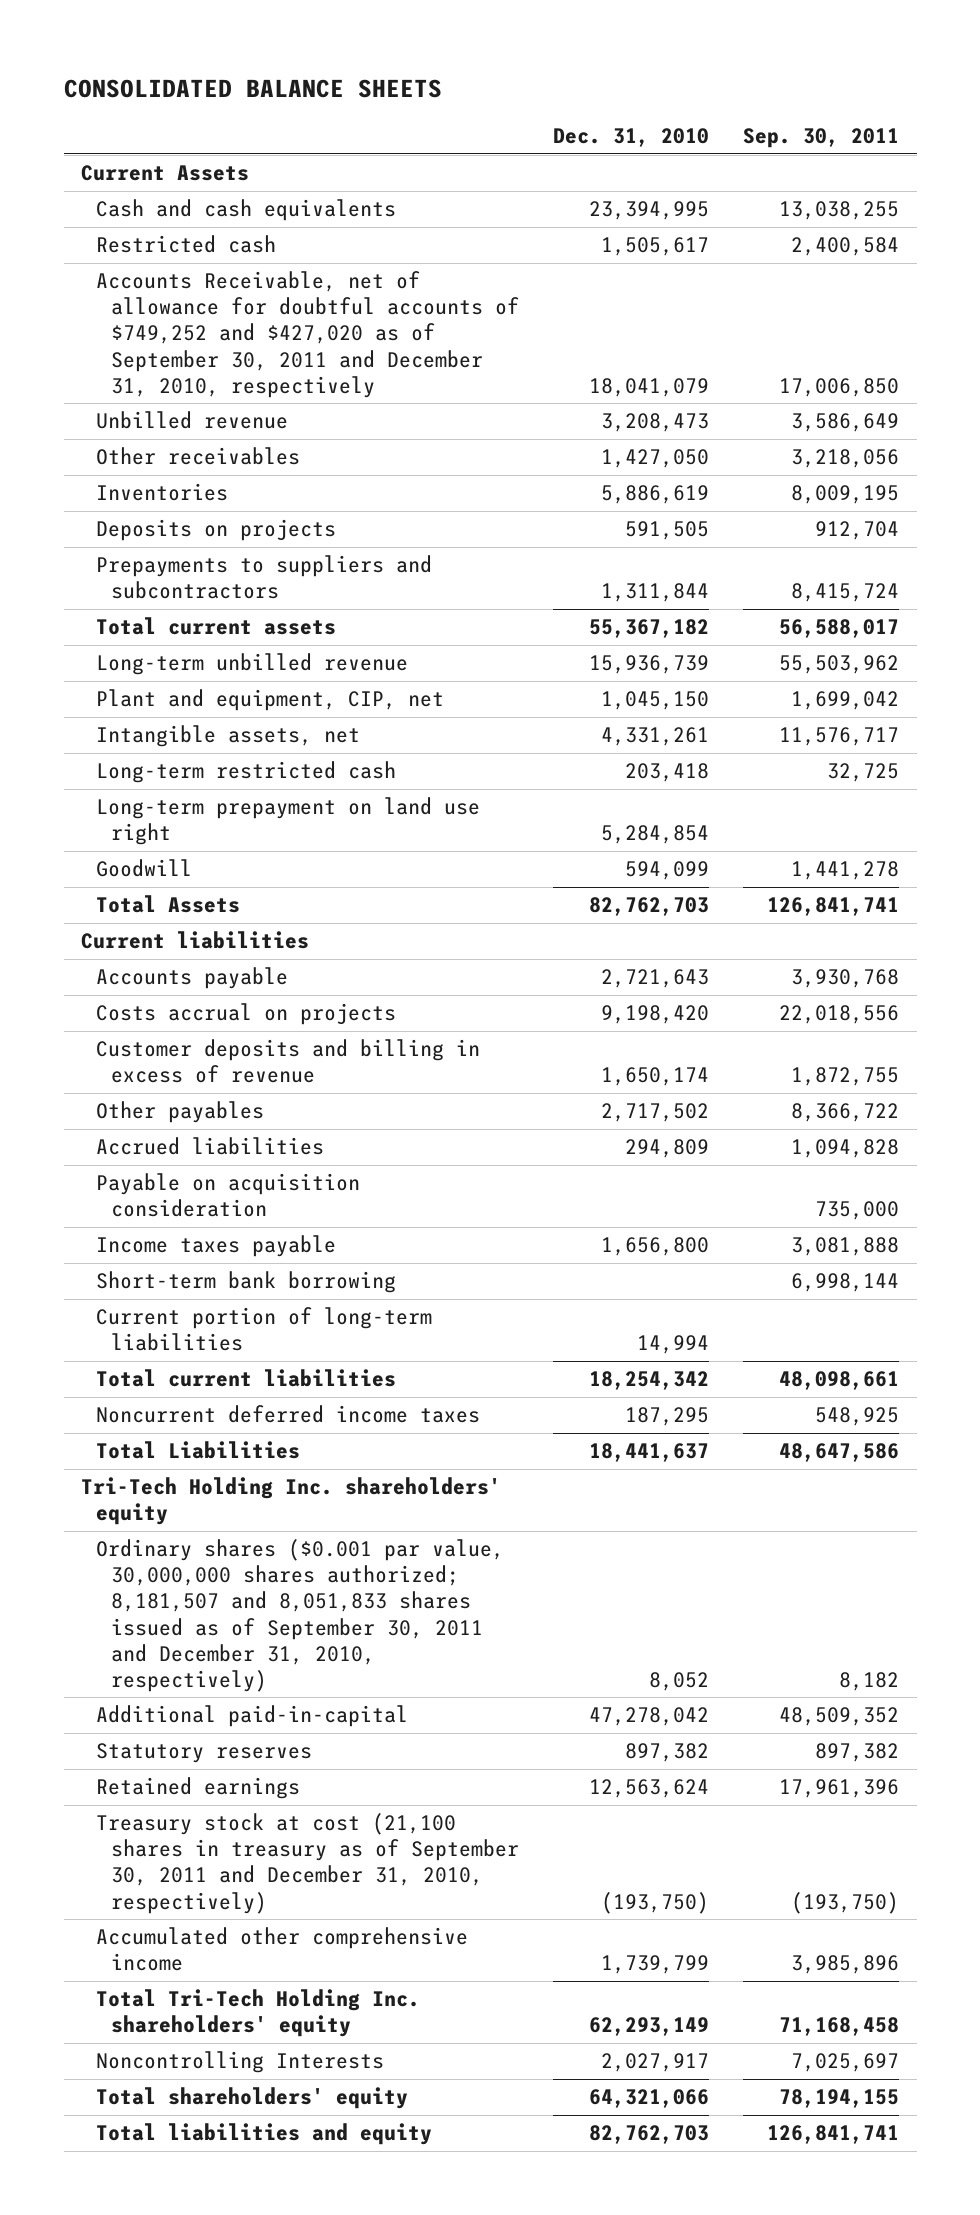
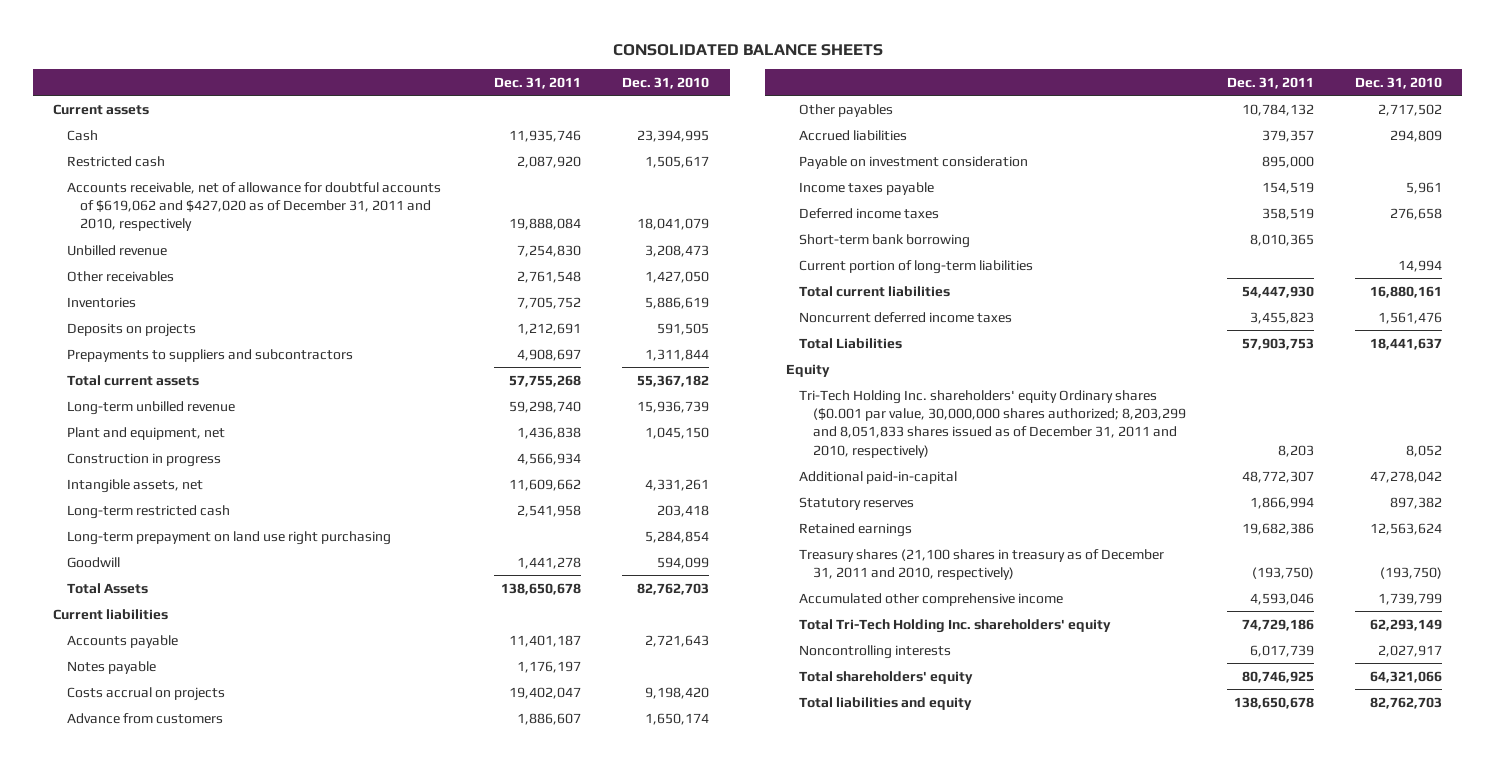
[743,128,900,149] Sep. 30, 2011 -> none
none -> [494,76,582,89] Dec. 31, 2011
[80,165,249,182] Current Assets -> [53,103,150,115] Current assets
[95,199,396,222] Cash and cash equivalents -> [66,129,98,141] Cash
[95,271,519,398] Accounts Receivable, net of allowance for doubtful accounts of $749,252 and $427,020 as of September 30, 2011 and December 31, 2010, respectively -> [66,181,441,232] Accounts receivable, net of allowance for doubtful accounts of $619,062 and $427,020 as of December 31, 2011 and 2010, respectively
[95,689,444,712] Plant and equipment, CIP, net -> [66,426,225,440] Plant and equipment, net
none -> [66,452,221,467] Construction in progress
[95,797,480,846] Long-term prepayment on land use right -> [66,530,391,545] Long-term prepayment on land use right purchasing
none -> [66,660,156,674] Notes payable
[95,1039,480,1084] Customer deposits and billing in excess of revenue -> [66,712,223,724] Advance from customers
[95,1173,360,1218] Payable on acquisition consideration -> [799,155,1029,169] Payable on investment consideration
[601,1237,710,1257] 1,656,800 -> [1405,181,1442,194] 5,961
none -> [799,207,940,219] Deferred income taxes
[589,1371,710,1391] 18,254,342 -> [1369,285,1442,298] 16,880,161
[625,1407,710,1427] 187,295 -> [1377,311,1442,324] 1,561,476
[80,1477,501,1526] Tri-Tech Holding Inc. shareholders' equity -> none
none -> [785,363,830,377] Equity
[95,1539,504,1692] Ordinary shares ($0.001 par value, 30,000,000 shares authorized; 8,181,507 and 8,051,833 shares issued as of September 30, 2011 and December 31, 2010, respectively) -> [799,389,1186,458] Tri-Tech Holding Inc. shareholders' equity Ordinary shares ($0.001 par value, 30,000,000 shares authorized; 8,203,299 and 8,051,833 shares issued as of December 31, 2011 and 2010, respectively)
[95,1813,519,1914] Treasury stock at cost (21,100 shares in treasury as of September 30, 2011 and December 31, 2010, respectively) -> [799,548,1165,580] Treasury shares (21,100 shares in treasury as of December 31, 2011 and 2010, respectively)
[95,2051,384,2074] Noncontrolling Interests -> [799,644,952,659] Noncontrolling interests

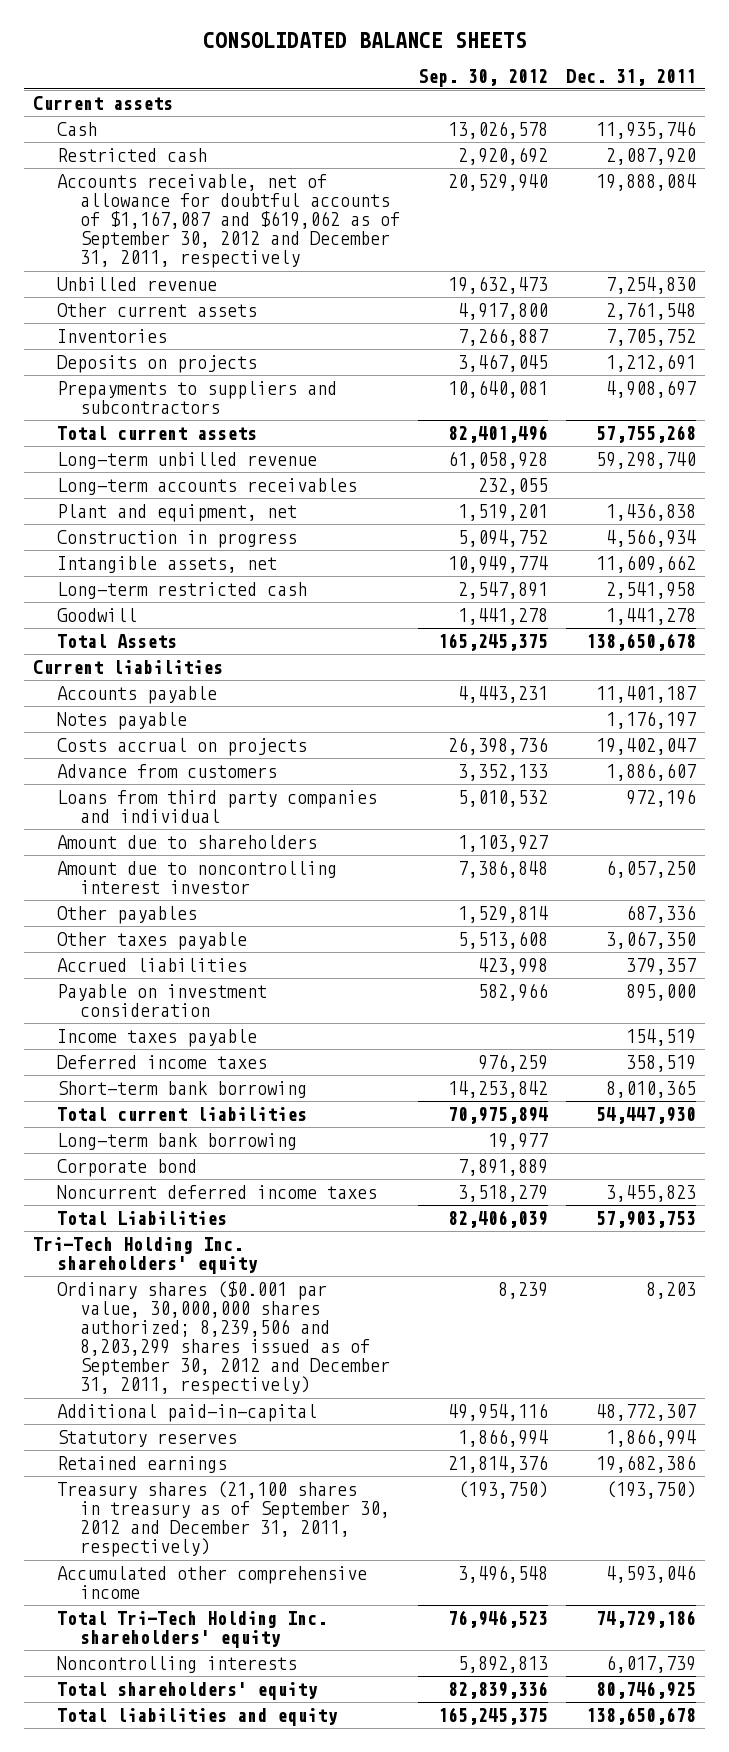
[622,76,710,89] Dec. 31, 2010 -> none
none -> [417,68,548,87] Sep. 30, 2012
[66,181,441,232] Accounts receivable, net of allowance for doubtful accounts of $619,062 and $427,020 as of December 31, 2011 and 2010, respectively -> [56,174,400,269] Accounts receivable, net of allowance for doubtful accounts of $1,167,087 and $619,062 as of September 30, 2012 and December 31, 2011, respectively
[66,270,174,282] Other receivables -> [56,303,257,318] Other current assets
none -> [56,478,357,496] Long-term accounts receivables
[66,530,391,545] Long-term prepayment on land use right purchasing -> none
none -> [56,790,377,824] Loans from third party companies and individual
none -> [56,835,317,850] Amount due to shareholders
none -> [56,861,337,895] Amount due to noncontrolling interest investor
[1241,103,1314,116] 10,784,132 -> [625,905,696,924] 687,336
none -> [56,932,247,951] Other taxes payable
[799,259,1034,274] Current portion of long-term liabilities -> none
none -> [56,1133,297,1151] Long-term bank borrowing
none -> [56,1159,197,1178] Corporate bond
[785,363,830,377] Equity -> none
none -> [33,1237,258,1275] Tri-Tech Holding Inc. shareholders' equity
[799,389,1186,458] Tri-Tech Holding Inc. shareholders' equity Ordinary shares ($0.001 par value, 30,000,000 shares authorized; 8,203,299 and 8,051,833 shares issued as of December 31, 2011 and 2010, respectively) -> [56,1281,390,1396] Ordinary shares ($0.001 par value, 30,000,000 shares authorized; 8,239,506 and 8,203,299 shares issued as of September 30, 2012 and December 31, 2011, respectively)
[799,548,1165,580] Treasury shares (21,100 shares in treasury as of December 31, 2011 and 2010, respectively) -> [56,1481,390,1558] Treasury shares (21,100 shares in treasury as of September 30, 2012 and December 31, 2011, respectively)

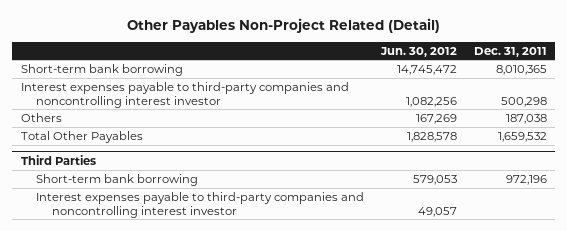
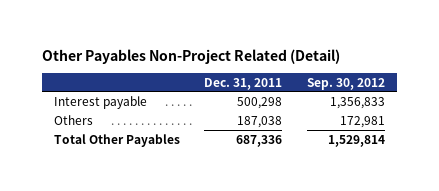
[380,46,458,57] Jun. 30, 2012 -> none
none -> [306,77,385,90] Sep. 30, 2012
[20,63,183,76] Short-term bank borrowing -> none
[20,81,349,108] Interest expenses payable to third-party companies and noncontrolling interest investor -> [54,95,148,109] Interest payable
[20,154,96,165] Third Parties -> none
[36,173,199,186] Short-term bank borrowing -> none
[36,191,365,218] Interest expenses payable to third-party companies and noncontrolling interest investor -> none
[497,131,547,142] 1,659,532 -> [236,134,283,147] 687,336

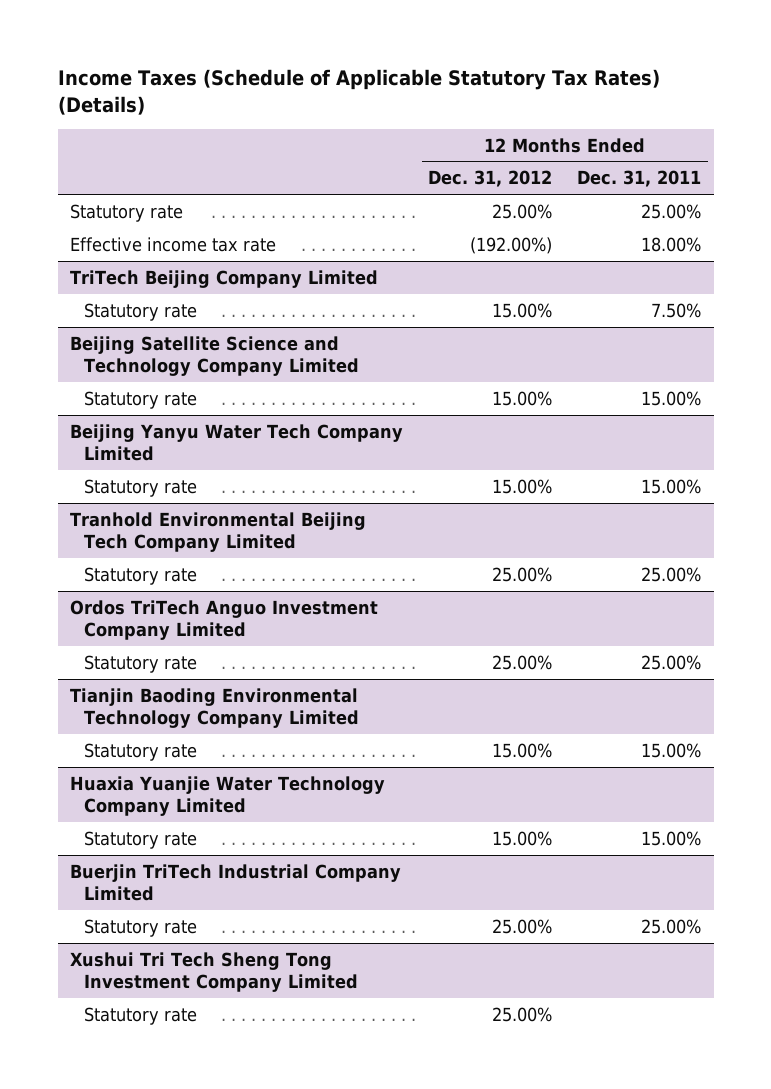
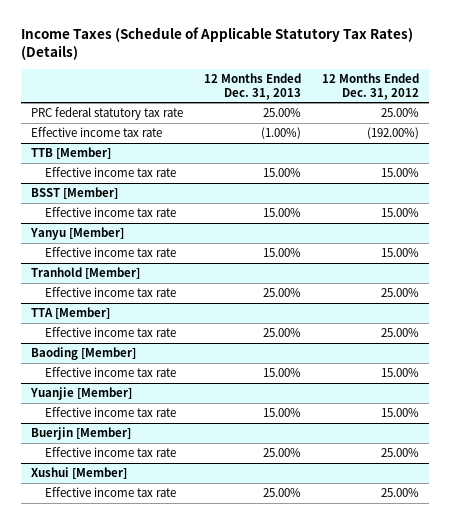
[577,170,702,188] Dec. 31, 2011 -> none
none -> [204,72,302,100] 12 Months Ended Dec. 31, 2013
[70,203,184,222] Statutory rate -> [31,107,184,121] PRC federal statutory tax rate
[70,269,379,288] TriTech Beijing Company Limited -> none
[83,302,197,321] Statutory rate -> none
[70,335,359,376] Beijing Satellite Science and Technology Company Limited -> none
[83,390,197,409] Statutory rate -> none
[70,423,404,461] Beijing Yanyu Water Tech Company Limited -> none
[83,478,197,497] Statutory rate -> none
[70,511,367,552] Tranhold Environmental Beijing Tech Company Limited -> none
[83,566,197,585] Statutory rate -> none
[70,599,379,640] Ordos TriTech Anguo Investment Company Limited -> none
[83,654,197,673] Statutory rate -> none
[70,687,359,728] Tianjin Baoding Environmental Technology Company Limited -> none
[83,742,197,761] Statutory rate -> none
[70,775,386,816] Huaxia Yuanjie Water Technology Company Limited -> none
[83,830,197,849] Statutory rate -> none
[70,863,402,901] Buerjin TriTech Industrial Company Limited -> none
[83,918,197,937] Statutory rate -> none
[70,951,358,992] Xushui Tri Tech Sheng Tong Investment Company Limited -> none
[83,1006,197,1025] Statutory rate -> none
none -> [31,147,112,160] TTB [Member]
none -> [44,167,176,178] Effective income tax rate
none -> [31,187,119,200] BSST [Member]
none -> [44,207,176,218] Effective income tax rate
none -> [30,227,125,241] Yanyu [Member]
none -> [44,247,176,258] Effective income tax rate
none -> [31,267,141,280] Tranhold [Member]
none -> [44,287,176,298] Effective income tax rate
none -> [31,307,111,320] TTA [Member]
none -> [44,327,176,338] Effective income tax rate
none -> [31,347,137,361] Baoding [Member]
none -> [44,367,176,378] Effective income tax rate
none -> [30,387,133,401] Yuanjie [Member]
none -> [44,407,176,418] Effective income tax rate
none -> [31,427,132,441] Buerjin [Member]
none -> [44,447,176,458] Effective income tax rate
none -> [31,467,128,480] Xushui [Member]
none -> [44,487,176,498] Effective income tax rate

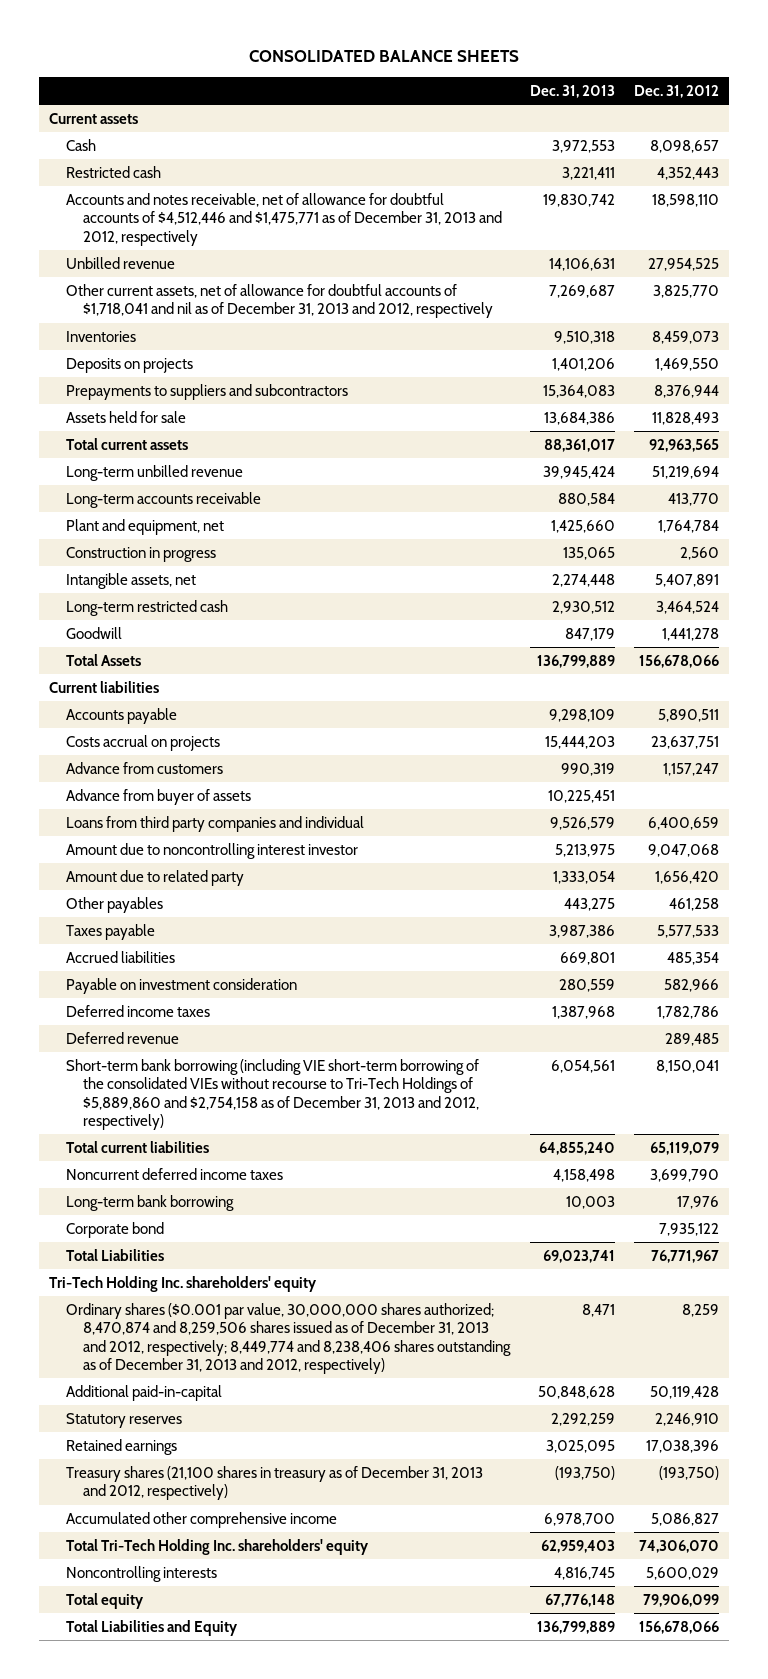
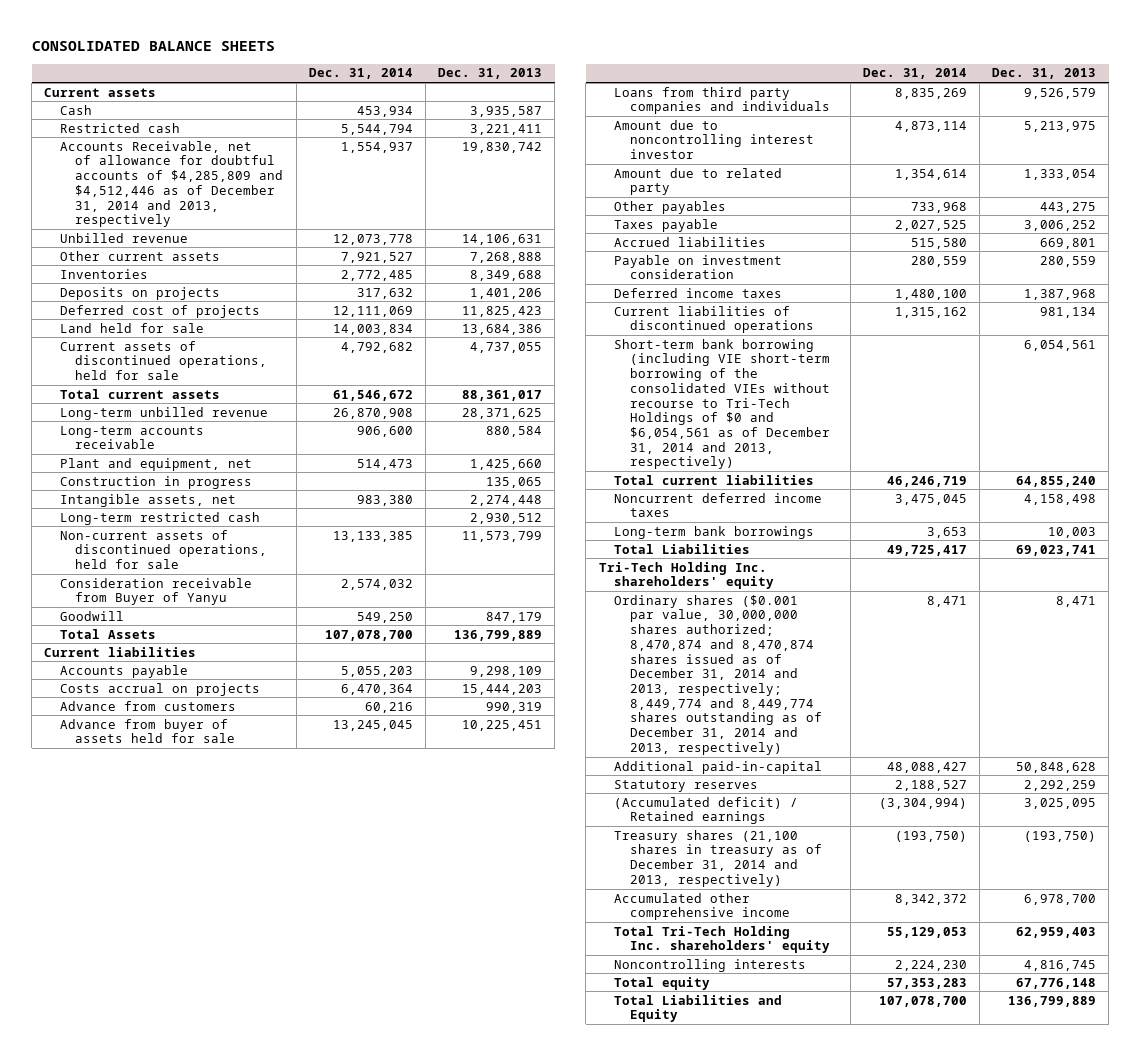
[634,84,720,98] Dec. 31, 2012 -> none
none -> [308,68,413,80] Dec. 31, 2014
[551,139,615,153] 3,972,553 -> [469,105,542,117] 3,935,587
[66,192,503,246] Accounts and notes receivable, net of allowance for doubtful accounts of $4,512,446 and $1,475,771 as of December 31, 2013 and 2012, respectively -> [59,140,284,228] Accounts Receivable, net of allowance for doubtful accounts of $4,285,809 and $4,512,446 as of December 31, 2014 and 2013, respectively
[66,283,494,319] Other current assets, net of allowance for doubtful accounts of $1,718,041 and nil as of December 31, 2013 and 2012, respectively -> none
none -> [59,250,220,261] Other current assets
[553,330,615,344] 9,510,318 -> [469,269,542,281] 8,349,688
[66,383,349,400] Prepayments to suppliers and subcontractors -> none
none -> [59,304,260,318] Deferred cost of projects
[66,410,187,423] Assets held for sale -> [59,322,204,333] Land held for sale
none -> [59,340,268,381] Current assets of discontinued operations, held for sale
[542,465,615,479] 39,945,424 -> [461,407,542,419] 28,371,625
none -> [59,529,268,570] Non-current assets of discontinued operations, held for sale
none -> [59,577,252,606] Consideration receivable from Buyer of Yanyu
[66,788,252,805] Advance from buyer of assets -> [59,718,236,744] Advance from buyer of assets held for sale
[66,815,365,832] Loans from third party companies and individual -> [614,86,830,115] Loans from third party companies and individuals
[548,924,615,938] 3,987,386 -> [1024,219,1097,231] 3,006,252
[66,1031,180,1044] Deferred revenue -> none
none -> [614,305,814,334] Current liabilities of discontinued operations
[66,1058,480,1130] Short-term bank borrowing (including VIE short-term borrowing of the consolidated VIEs without recourse to Tri-Tech Holdings of $5,889,860 and $2,754,158 as of December 31, 2013 and 2012, respectively) -> [614,338,830,470] Short-term bank borrowing (including VIE short-term borrowing of the consolidated VIEs without recourse to Tri-Tech Holdings of $0 and $6,054,561 as of December 31, 2014 and 2013, respectively)
[66,1221,165,1238] Corporate bond -> none
[66,1194,235,1211] Long-term bank borrowing -> [614,525,815,539] Long-term bank borrowings
[66,1302,512,1374] Ordinary shares ($0.001 par value, 30,000,000 shares authorized; 8,470,874 and 8,259,506 shares issued as of December 31, 2013 and 2012, respectively; 8,449,774 and 8,238,406 shares outstanding as of December 31, 2013 and 2012, respectively) -> [614,594,822,755] Ordinary shares ($0.001 par value, 30,000,000 shares authorized; 8,470,874 and 8,470,874 shares issued as of December 31, 2014 and 2013, respectively; 8,449,774 and 8,449,774 shares outstanding as of December 31, 2014 and 2013, respectively)
[66,1438,178,1455] Retained earnings -> [614,796,799,825] (Accumulated deficit) / Retained earnings
[66,1465,484,1501] Treasury shares (21,100 shares in treasury as of December 31, 2013 and 2012, respectively) -> [614,829,822,887] Treasury shares (21,100 shares in treasury as of December 31, 2014 and 2013, respectively)

